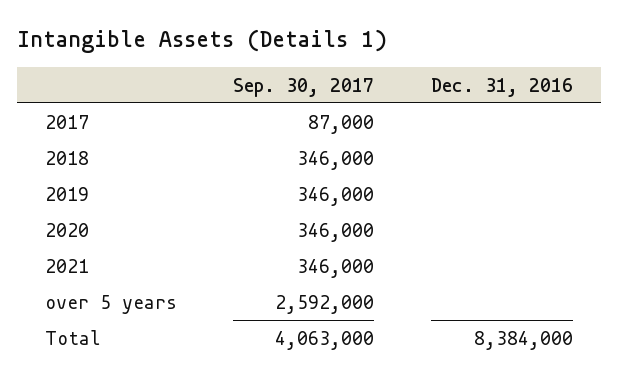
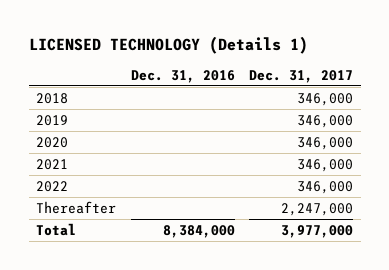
[16,29,387,54] Intangible Assets (Details 1) -> [28,36,308,55] LICENSED TECHNOLOGY (Details 1)
[233,77,375,97] Sep. 30, 2017 -> none
none -> [249,69,354,83] Dec. 31, 2017
[45,114,90,129] 2017 -> none
none -> [35,180,68,192] 2022
[45,294,178,314] over 5 years -> [35,200,116,214] Thereafter

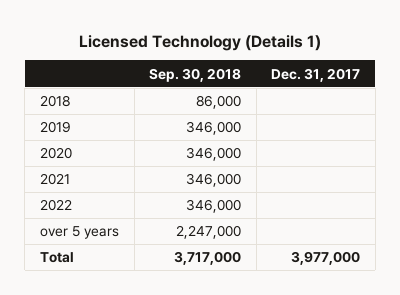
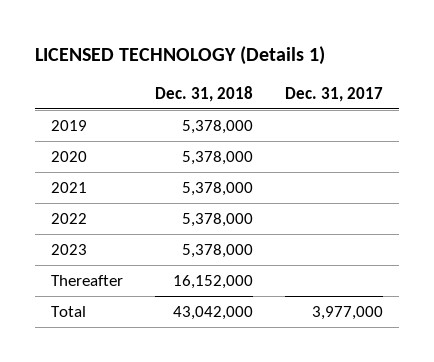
[79,34,322,51] Licensed Technology (Details 1) -> [34,46,325,66] LICENSED TECHNOLOGY (Details 1)
[149,67,242,82] Sep. 30, 2018 -> none
none -> [155,85,254,102] Dec. 31, 2018
[40,95,71,108] 2018 -> none
none -> [50,243,87,255] 2023
[40,226,120,240] over 5 years -> [50,274,123,286] Thereafter

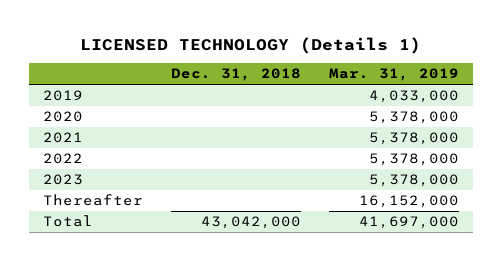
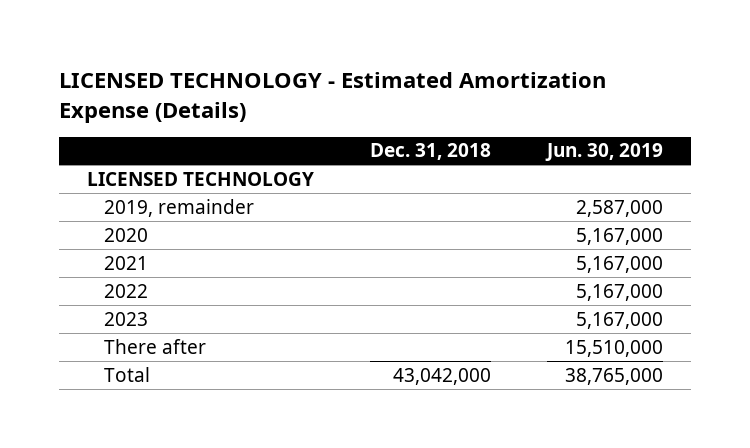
[79,36,421,54] LICENSED TECHNOLOGY (Details 1) -> [58,72,606,123] LICENSED TECHNOLOGY - Estimated Amortization Expense (Details)
[328,68,459,82] Mar. 31, 2019 -> none
none -> [544,143,663,162] Jun. 30, 2019
none -> [86,171,314,186] LICENSED TECHNOLOGY
[43,90,84,102] 2019 -> [103,198,254,217] 2019, remainder
[43,194,144,207] Thereafter -> [103,338,206,354] There after

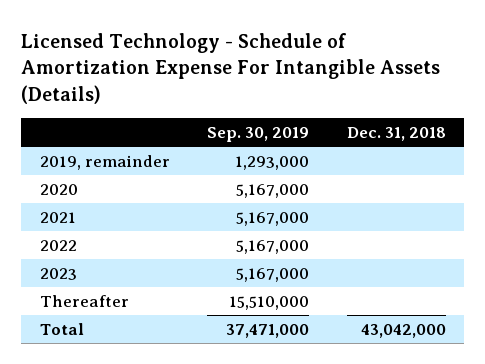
[58,72,606,123] LICENSED TECHNOLOGY - Estimated Amortization Expense (Details) -> [20,32,440,104] Licensed Technology - Schedule of Amortization Expense For Intangible Assets (Details)
[544,143,663,162] Jun. 30, 2019 -> none
none -> [207,126,310,142] Sep. 30, 2019
[86,171,314,186] LICENSED TECHNOLOGY -> none
[103,338,206,354] There after -> [39,294,129,307] Thereafter

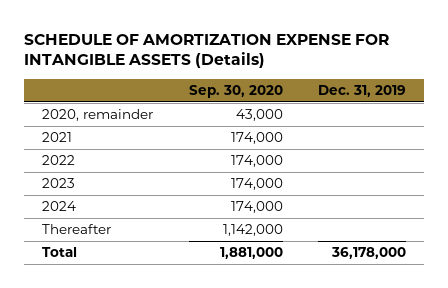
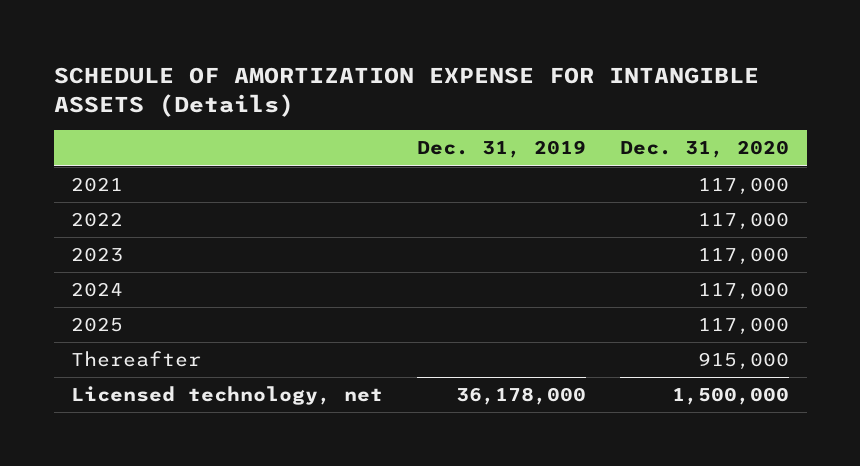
[188,85,283,99] Sep. 30, 2020 -> none
none -> [620,140,790,159] Dec. 31, 2020
[41,109,153,122] 2020, remainder -> none
none -> [70,317,123,333] 2025
[41,247,77,258] Total -> [70,386,383,406] Licensed technology, net

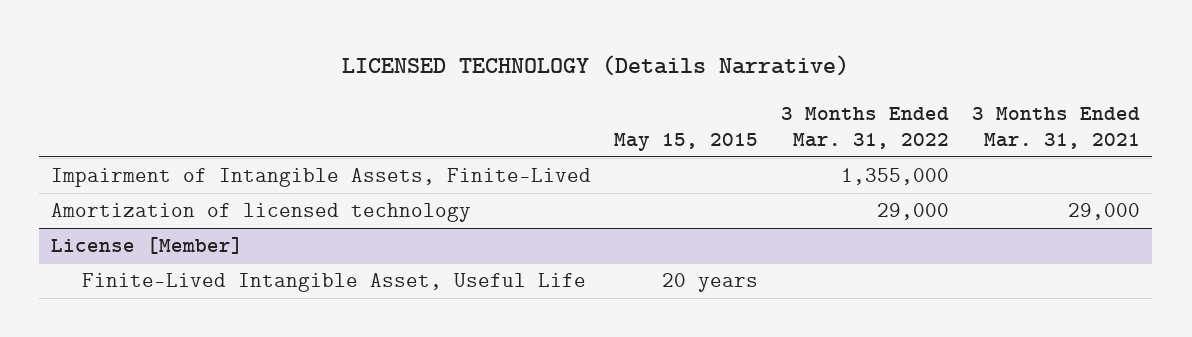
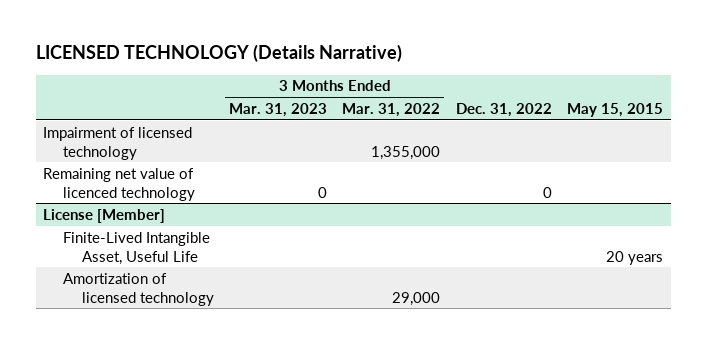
[972,106,1141,149] 3 Months Ended Mar. 31, 2021 -> none
none -> [229,103,328,118] Mar. 31, 2023
none -> [455,103,552,118] Dec. 31, 2022
[51,203,472,223] Amortization of licensed technology -> none
[51,168,592,188] Impairment of Intangible Assets, Finite-Lived -> [43,126,193,160] Impairment of licensed technology
none -> [43,167,195,201] Remaining net value of licenced technology
none -> [62,272,214,306] Amortization of licensed technology

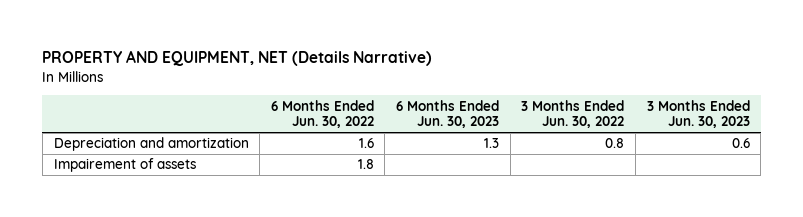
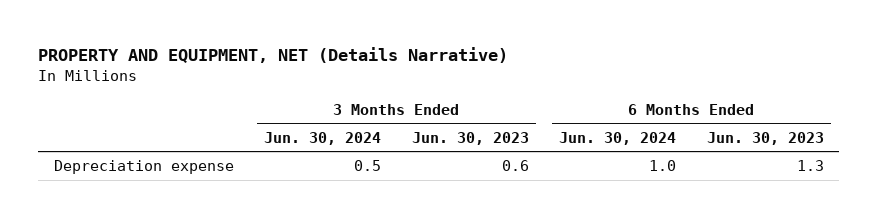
[270,99,374,129] 6 Months Ended Jun. 30, 2022 -> none
[521,99,625,129] 3 Months Ended Jun. 30, 2022 -> none
none -> [264,131,382,145] Jun. 30, 2024
none -> [559,131,677,145] Jun. 30, 2024
[53,158,196,173] Impairement of assets -> none
[53,137,249,152] Depreciation and amortization -> [53,160,234,175] Depreciation expense

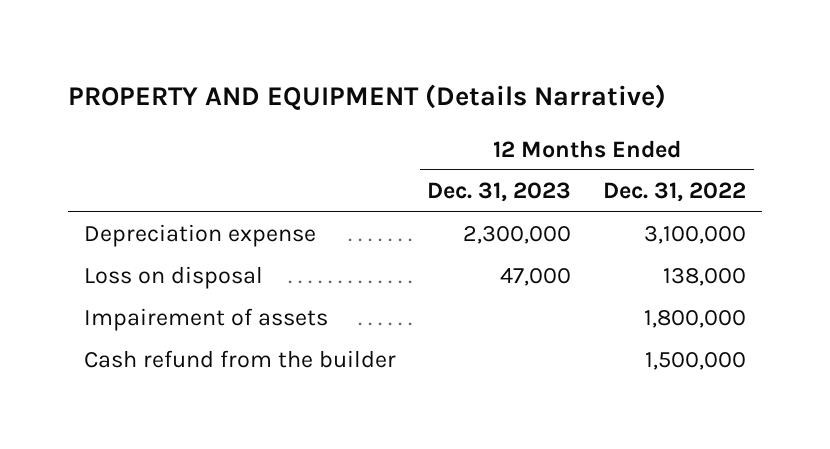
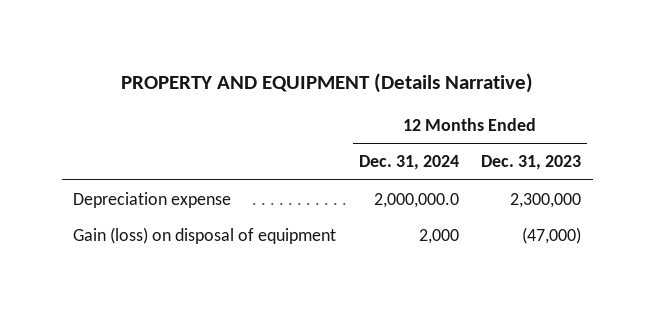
[602,182,746,203] Dec. 31, 2022 -> none
none -> [358,155,459,171] Dec. 31, 2024
[84,308,329,332] Impairement of assets -> none
[84,350,397,369] Cash refund from the builder -> none
[84,266,264,290] Loss on disposal -> [73,226,337,244] Gain (loss) on disposal of equipment
[500,268,572,287] 47,000 -> [522,226,582,244] (47,000)

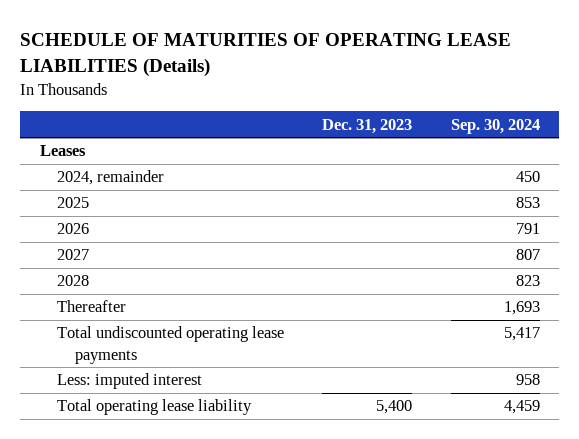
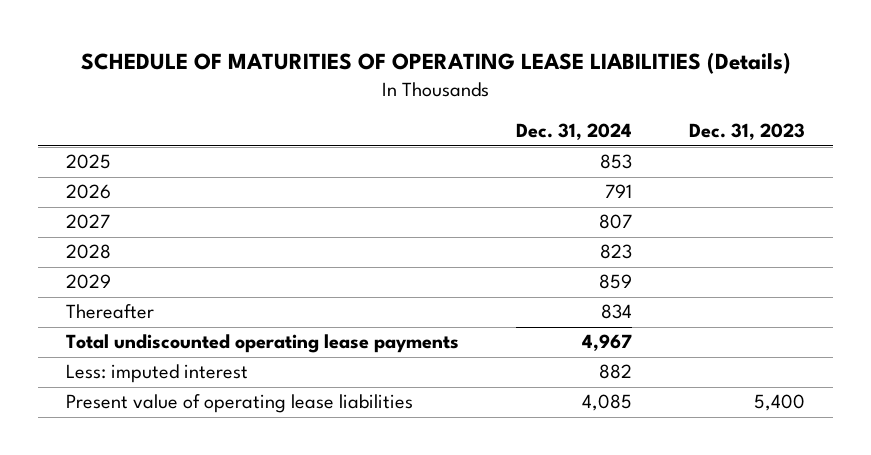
[450,118,540,134] Sep. 30, 2024 -> none
none -> [516,123,633,141] Dec. 31, 2024
[39,145,86,157] Leases -> none
[57,170,165,186] 2024, remainder -> none
none -> [66,274,112,290] 2029
[57,399,253,416] Total operating lease liability -> [66,394,414,414] Present value of operating lease liabilities

